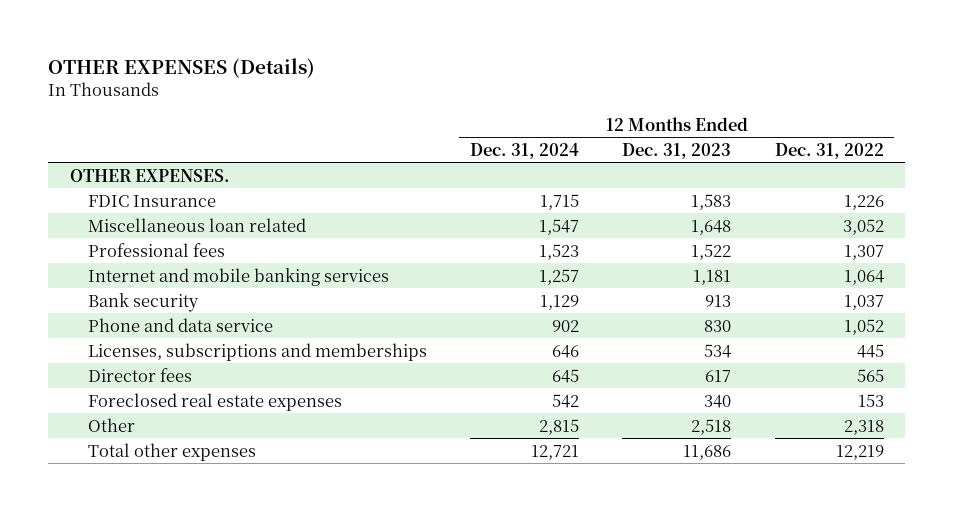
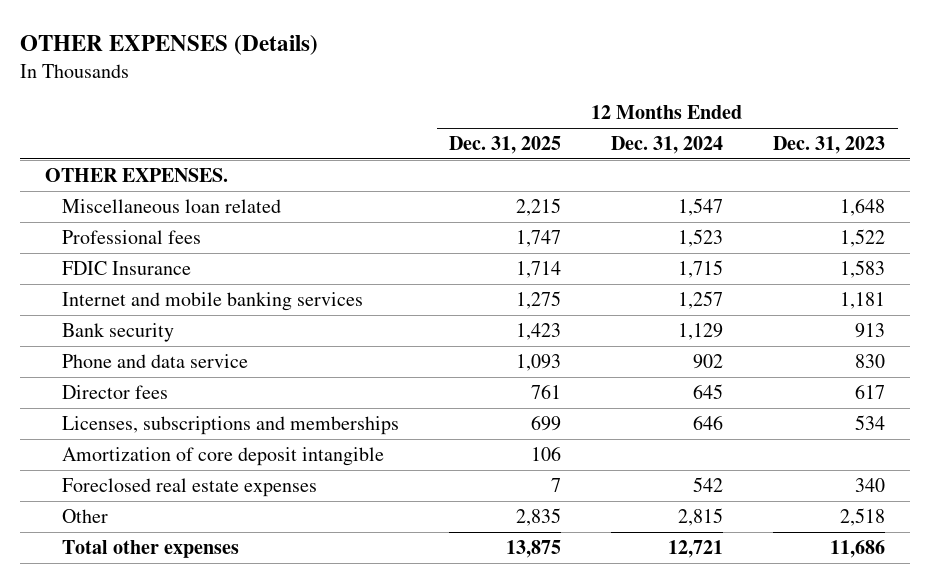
[774,142,884,159] Dec. 31, 2022 -> none
none -> [449,136,562,155] Dec. 31, 2025
[88,194,217,207] FDIC Insurance -> [62,260,192,275] FDIC Insurance
[88,342,428,361] Licenses, subscriptions and memberships -> [62,415,400,435] Licenses, subscriptions and memberships
none -> [62,446,385,466] Amortization of core deposit intangible

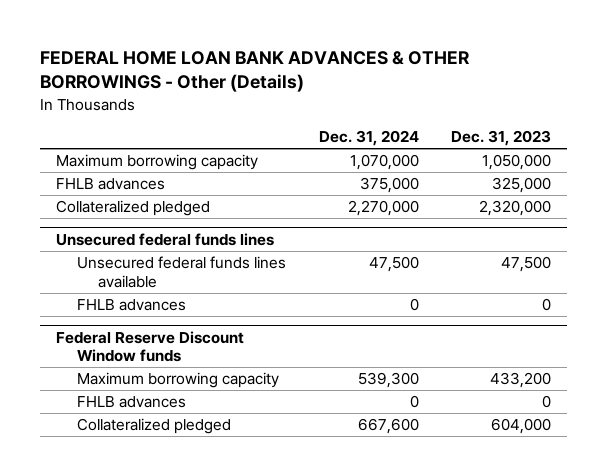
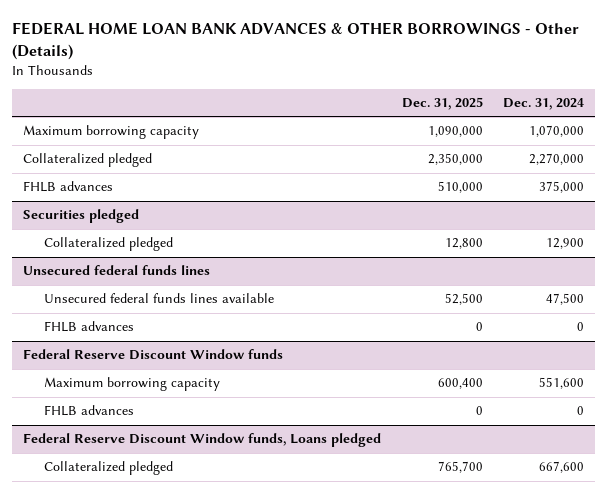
[451,130,552,147] Dec. 31, 2023 -> none
none -> [401,97,483,111] Dec. 31, 2025
[56,178,166,191] FHLB advances -> [22,181,113,193] FHLB advances
none -> [22,209,139,224] Securities pledged
none -> [44,237,174,252] Collateralized pledged
[357,372,419,389] 539,300 -> [539,377,585,390] 551,600
none -> [22,433,381,448] Federal Reserve Discount Window funds, Loans pledged

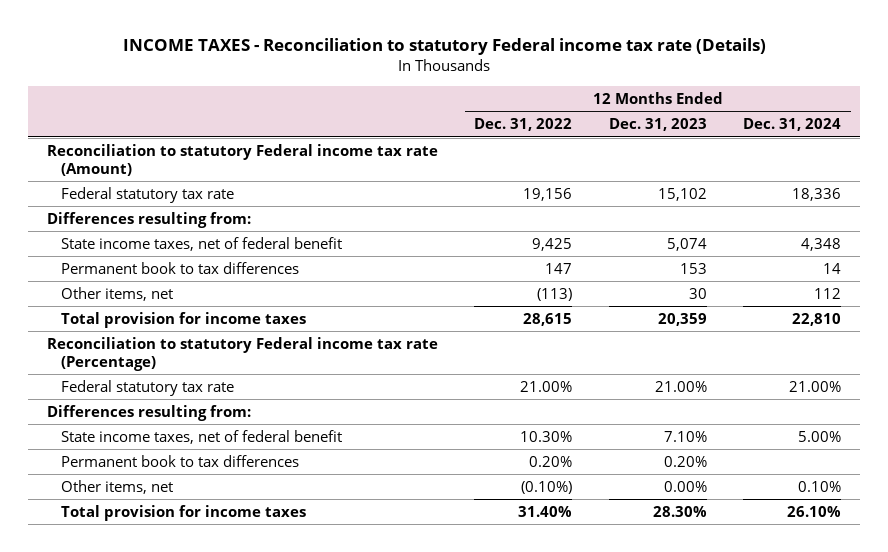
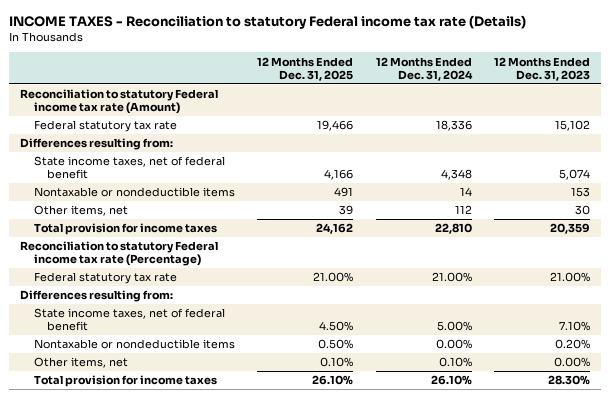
[474,118,573,132] Dec. 31, 2022 -> none
none -> [257,56,354,81] 12 Months Ended Dec. 31, 2025
[61,261,300,274] Permanent book to tax differences -> [33,187,235,198] Nontaxable or nondeductible items
[61,454,300,467] Permanent book to tax differences -> none
none -> [33,339,235,350] Nontaxable or nondeductible items

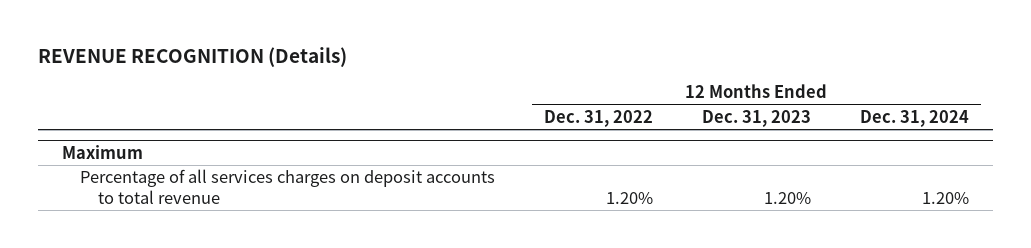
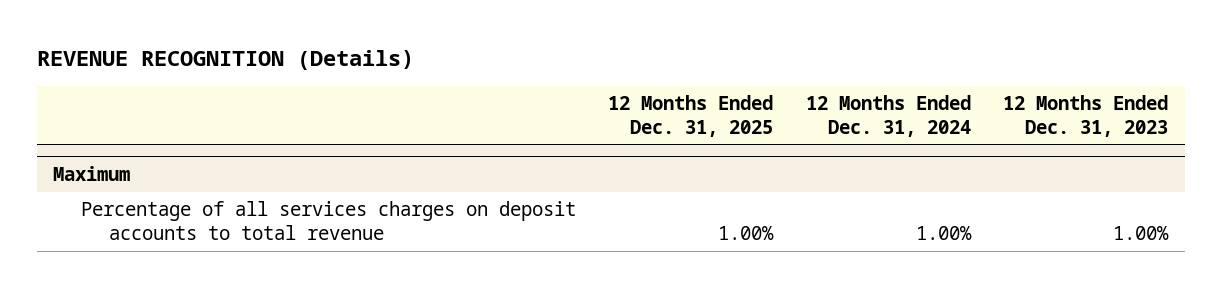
[543,109,653,127] Dec. 31, 2022 -> none
none -> [608,94,774,137] 12 Months Ended Dec. 31, 2025
[763,191,811,204] 1.20% -> [1113,226,1170,241] 1.00%
[921,191,969,204] 1.20% -> [915,226,972,241] 1.00%

